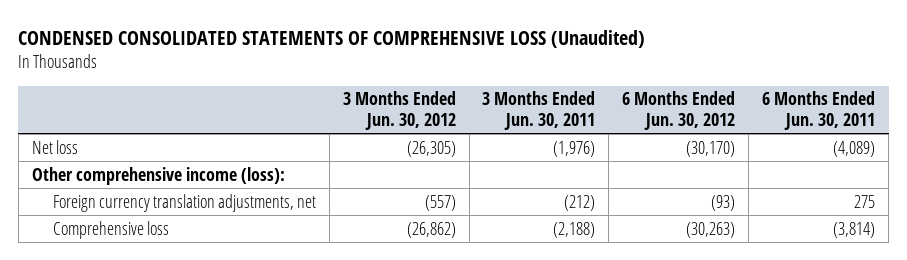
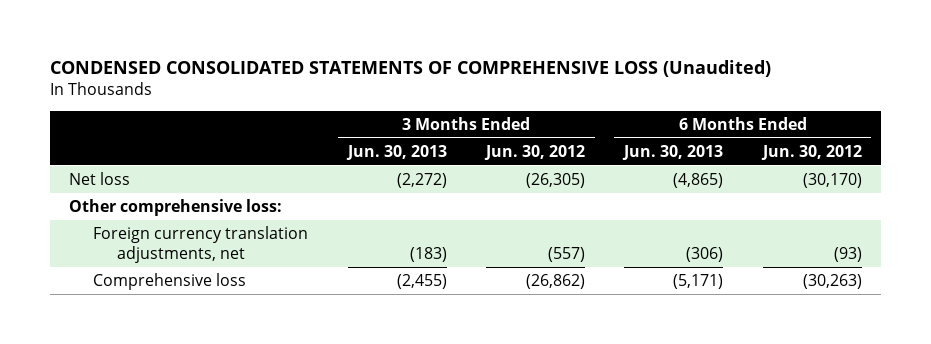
[482,91,596,130] 3 Months Ended Jun. 30, 2011 -> none
[762,91,876,130] 6 Months Ended Jun. 30, 2011 -> none
none -> [345,144,447,160] Jun. 30, 2013
none -> [622,144,724,160] Jun. 30, 2013
[31,166,285,185] Other comprehensive income (loss): -> [69,199,283,217] Other comprehensive loss:

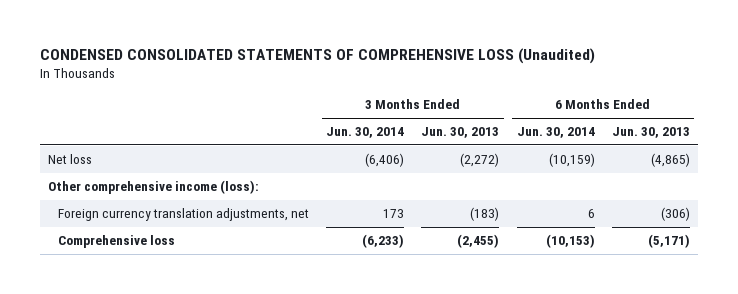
[483,144,585,160] Jun. 30, 2012 -> none
[760,144,862,160] Jun. 30, 2012 -> none
none -> [326,127,405,139] Jun. 30, 2014
none -> [516,127,595,139] Jun. 30, 2014
[69,199,283,217] Other comprehensive loss: -> [48,180,260,195] Other comprehensive income (loss):

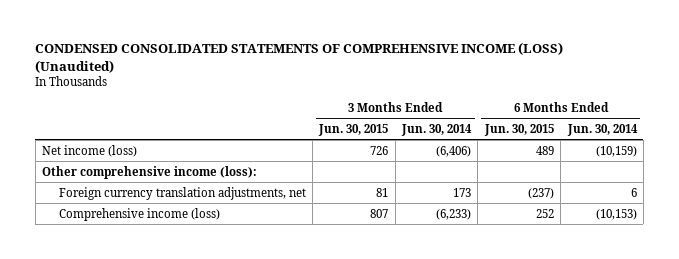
[39,48,595,65] CONDENSED CONSOLIDATED STATEMENTS OF COMPREHENSIVE LOSS (Unaudited) -> [35,42,564,73] CONDENSED CONSOLIDATED STATEMENTS OF COMPREHENSIVE INCOME (LOSS) (Unaudited)
[421,127,500,139] Jun. 30, 2013 -> none
[611,127,690,139] Jun. 30, 2013 -> none
none -> [318,124,389,137] Jun. 30, 2015
none -> [483,124,554,137] Jun. 30, 2015
[48,154,93,165] Net loss -> [42,144,138,157] Net income (loss)
[57,235,175,249] Comprehensive loss -> [58,207,220,221] Comprehensive income (loss)

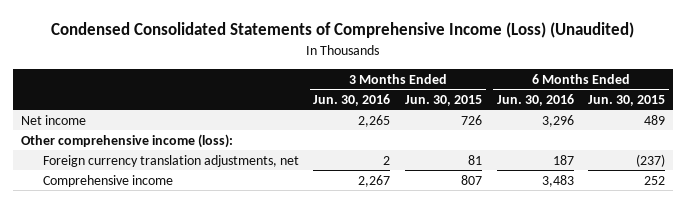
[35,42,564,73] CONDENSED CONSOLIDATED STATEMENTS OF COMPREHENSIVE INCOME (LOSS) (Unaudited) -> [51,22,635,39] Condensed Consolidated Statements of Comprehensive Income (Loss) (Unaudited)
[401,124,473,137] Jun. 30, 2014 -> none
[566,124,638,137] Jun. 30, 2014 -> none
none -> [313,93,391,106] Jun. 30, 2016
none -> [496,93,574,106] Jun. 30, 2016
[42,144,138,157] Net income (loss) -> [20,114,86,125] Net income
[58,207,220,221] Comprehensive income (loss) -> [42,174,173,187] Comprehensive income

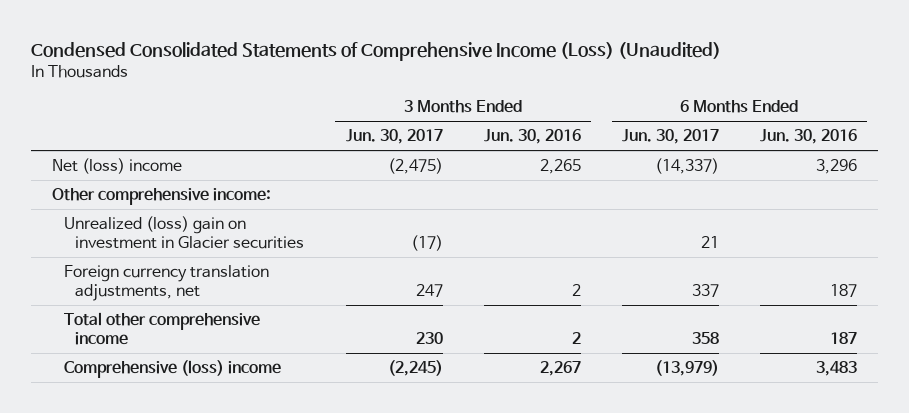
[404,94,482,106] Jun. 30, 2015 -> none
[588,94,666,106] Jun. 30, 2015 -> none
none -> [345,129,443,145] Jun. 30, 2017
none -> [621,129,719,145] Jun. 30, 2017
[20,114,86,125] Net income -> [51,158,182,175] Net (loss) income
[20,133,233,148] Other comprehensive income (loss): -> [51,188,271,206] Other comprehensive income:
none -> [63,216,305,249] Unrealized (loss) gain on investment in Glacier securities
none -> [63,312,260,345] Total other comprehensive income
[42,174,173,187] Comprehensive income -> [63,360,281,379] Comprehensive (loss) income

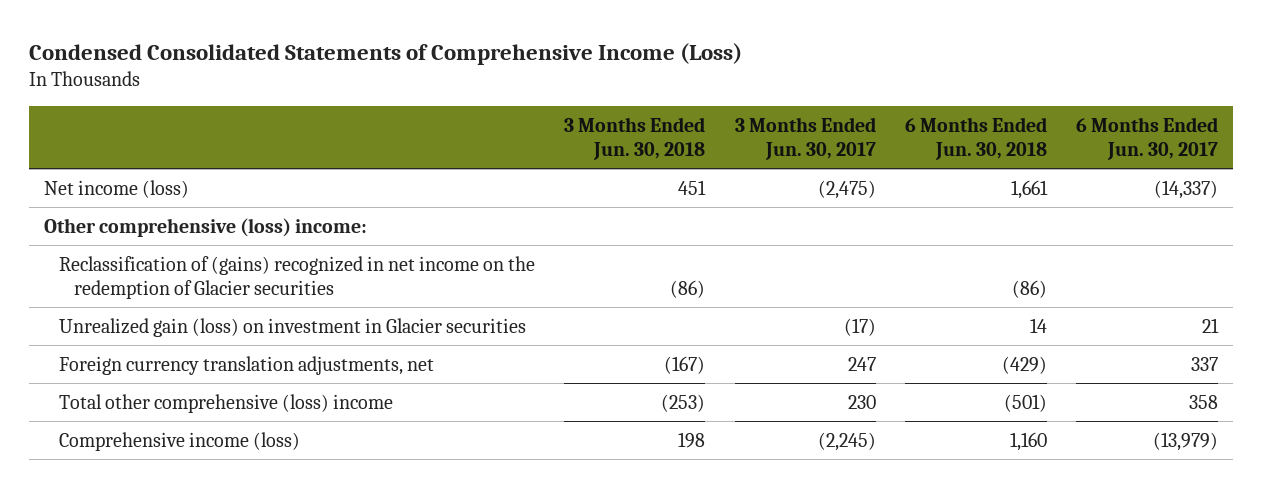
[31,41,722,61] Condensed Consolidated Statements of Comprehensive Income (Loss) (Unaudited) -> [29,42,743,65] Condensed Consolidated Statements of Comprehensive Income (Loss)
[483,129,581,145] Jun. 30, 2016 -> none
[759,129,857,145] Jun. 30, 2016 -> none
none -> [564,116,706,160] 3 Months Ended Jun. 30, 2018
none -> [904,116,1047,160] 6 Months Ended Jun. 30, 2018
[51,158,182,175] Net (loss) income -> [44,179,190,198] Net income (loss)
[51,188,271,206] Other comprehensive income: -> [44,217,368,237] Other comprehensive (loss) income:
none -> [59,255,536,299] Reclassification of (gains) recognized in net income on the redemption of Glacier securities
[63,216,305,249] Unrealized (loss) gain on investment in Glacier securities -> [59,317,527,337] Unrealized gain (loss) on investment in Glacier securities
[63,312,260,345] Total other comprehensive income -> [59,393,394,413] Total other comprehensive (loss) income
[63,360,281,379] Comprehensive (loss) income -> [59,431,301,451] Comprehensive income (loss)

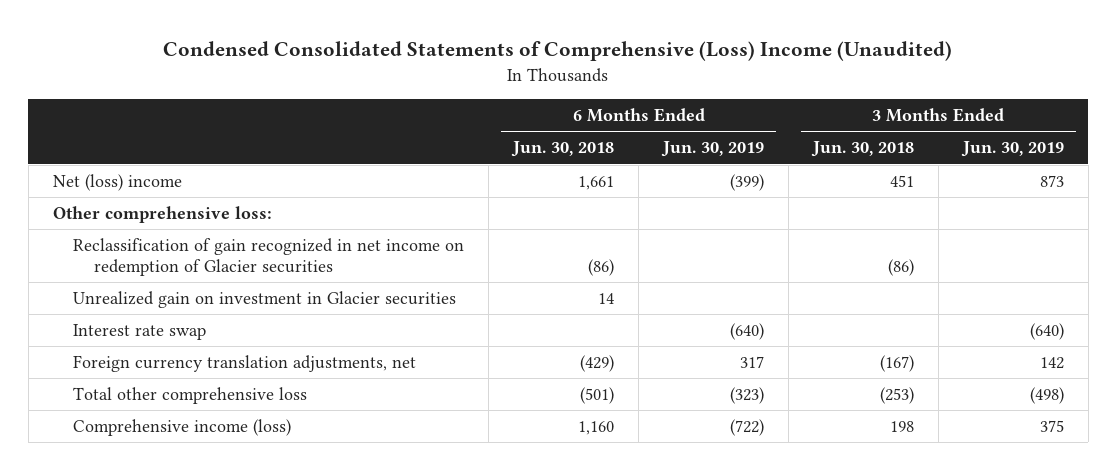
[29,42,743,65] Condensed Consolidated Statements of Comprehensive Income (Loss) -> [163,41,953,62] Condensed Consolidated Statements of Comprehensive (Loss) Income (Unaudited)
[734,116,876,160] 3 Months Ended Jun. 30, 2017 -> none
[1076,116,1219,160] 6 Months Ended Jun. 30, 2017 -> none
none -> [661,141,765,158] Jun. 30, 2019
none -> [960,141,1064,158] Jun. 30, 2019
[44,179,190,198] Net income (loss) -> [52,174,182,192] Net (loss) income
[44,217,368,237] Other comprehensive (loss) income: -> [52,206,272,224] Other comprehensive loss:
[59,255,536,299] Reclassification of (gains) recognized in net income on the redemption of Glacier securities -> [73,238,465,276] Reclassification of gain recognized in net income on redemption of Glacier securities
[59,317,527,337] Unrealized gain (loss) on investment in Glacier securities -> [73,291,457,309] Unrealized gain on investment in Glacier securities
none -> [73,324,207,341] Interest rate swap
[59,393,394,413] Total other comprehensive (loss) income -> [73,387,308,405] Total other comprehensive loss

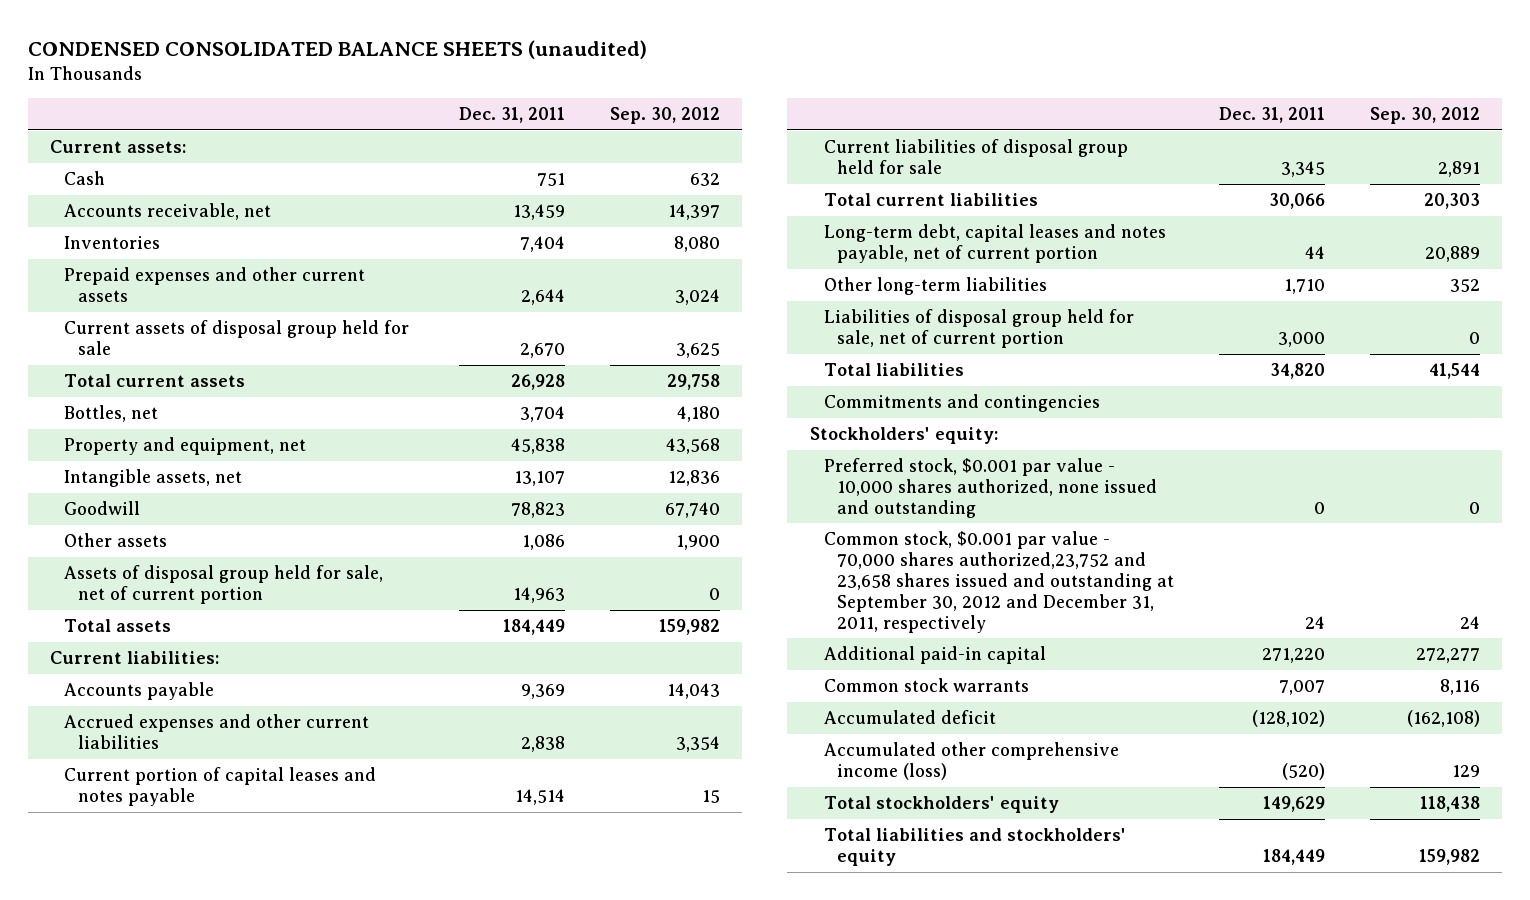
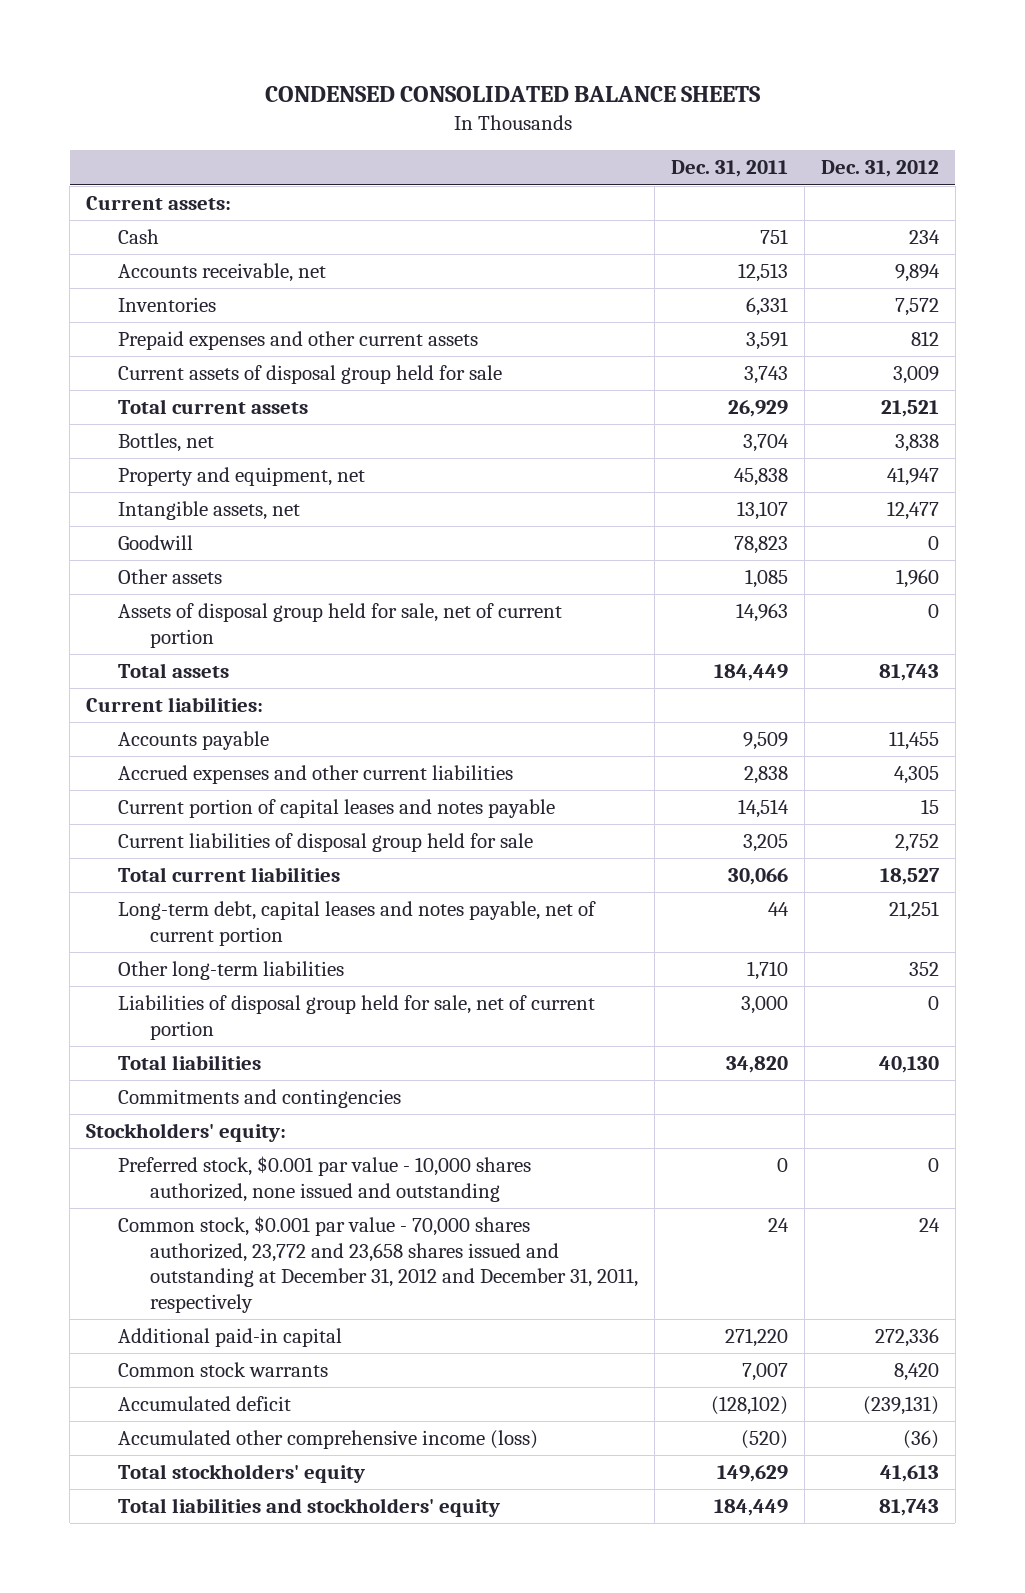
[27,39,647,59] CONDENSED CONSOLIDATED BALANCE SHEETS (unaudited) -> [264,85,760,102] CONDENSED CONSOLIDATED BALANCE SHEETS
[609,107,720,125] Sep. 30, 2012 -> none
none -> [820,160,939,178] Dec. 31, 2012
[513,204,566,221] 13,459 -> [738,263,789,283] 12,513
[520,236,566,253] 7,404 -> [746,297,789,317] 6,331
[521,288,566,305] 2,644 -> [746,331,789,351] 3,591
[520,342,566,358] 2,670 -> [744,366,789,385] 3,743
[511,374,566,391] 26,928 -> [728,400,789,418] 26,929
[522,534,566,551] 1,086 -> [745,569,789,589] 1,085
[521,684,566,700] 9,369 -> [743,732,789,751] 9,509
[1281,160,1326,177] 3,345 -> [743,834,789,853] 3,205
[823,531,1175,633] Common stock, $0.001 par value - 70,000 shares authorized,23,752 and 23,658 shares issued and outstanding at September 30, 2012 and December 31, 2011, respectively -> [118,1216,639,1313] Common stock, $0.001 par value - 70,000 shares authorized, 23,772 and 23,658 shares issued and outstanding at December 31, 2012 and December 31, 2011, respectively

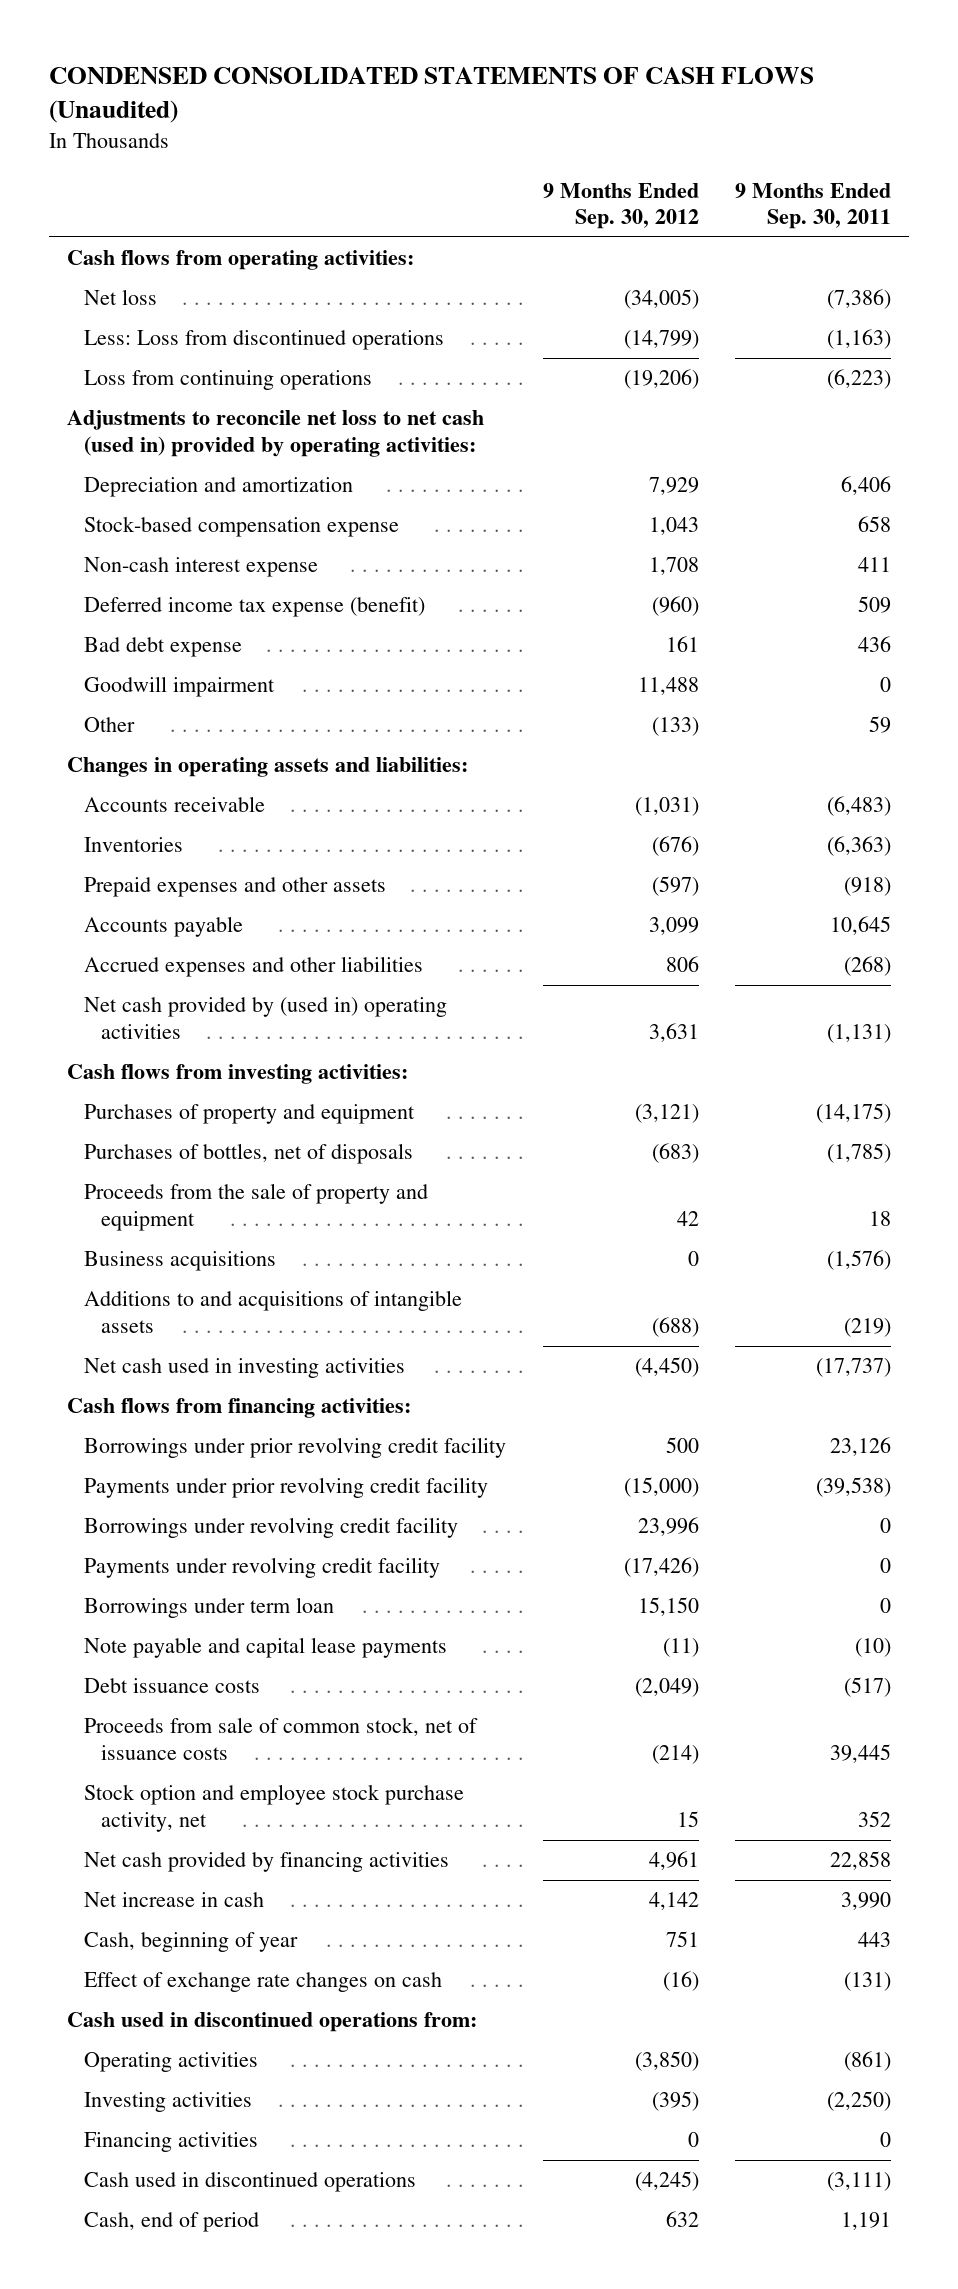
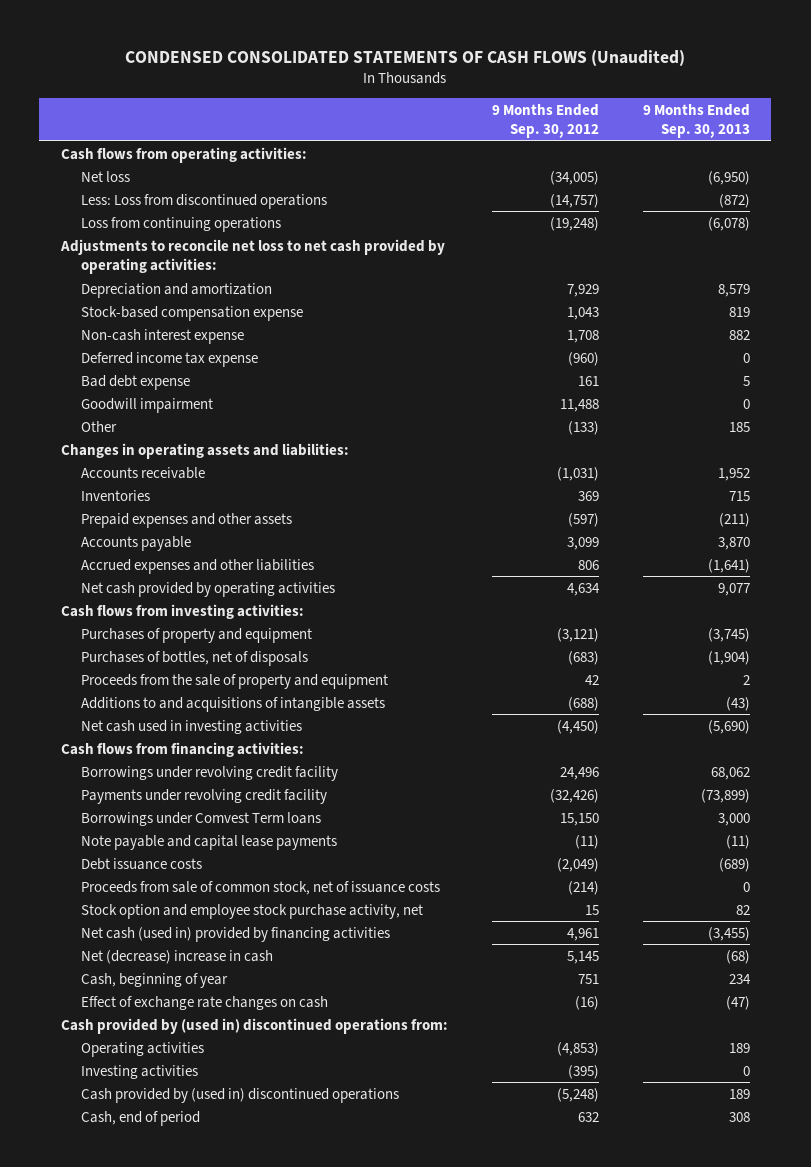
[734,182,891,230] 9 Months Ended Sep. 30, 2011 -> none
none -> [642,103,750,139] 9 Months Ended Sep. 30, 2013
[623,330,699,350] (14,799) -> [549,193,599,208] (14,757)
[623,369,699,390] (19,206) -> [549,216,599,231] (19,248)
[67,410,485,457] Adjustments to reconcile net loss to net cash (used in) provided by operating activities: -> [59,238,445,274] Adjustments to reconcile net loss to net cash provided by operating activities:
[84,597,426,618] Deferred income tax expense (benefit) -> [81,351,259,367] Deferred income tax expense
[651,836,699,857] (676) -> [577,490,599,501] 369
[84,997,448,1039] Net cash provided by (used in) operating activities -> [81,581,336,597] Net cash provided by operating activities
[648,1022,699,1042] 3,631 -> [566,582,600,596] 4,634
[84,1251,277,1272] Business acquisitions -> none
[84,1437,507,1459] Borrowings under prior revolving credit facility -> none
[84,1477,489,1499] Payments under prior revolving credit facility -> none
[637,1517,699,1537] 23,996 -> [559,766,599,780] 24,496
[623,1557,699,1578] (17,426) -> [549,788,599,803] (32,426)
[84,1597,335,1619] Borrowings under term loan -> [81,811,322,826] Borrowings under Comvest Term loans
[84,1852,450,1873] Net cash provided by financing activities -> [81,926,391,942] Net cash (used in) provided by financing activities
[84,1892,265,1908] Net increase in cash -> [81,949,274,964] Net (decrease) increase in cash
[648,1892,699,1911] 4,142 -> [566,950,599,964] 5,145
[67,2012,478,2033] Cash used in discontinued operations from: -> [60,1017,448,1034] Cash provided by (used in) discontinued operations from:
[634,2051,699,2072] (3,850) -> [556,1041,599,1056] (4,853)
[84,2132,259,2153] Financing activities -> none
[84,2172,417,2193] Cash used in discontinued operations -> [81,1087,400,1103] Cash provided by (used in) discontinued operations
[634,2171,699,2192] (4,245) -> [556,1087,599,1102] (5,248)

